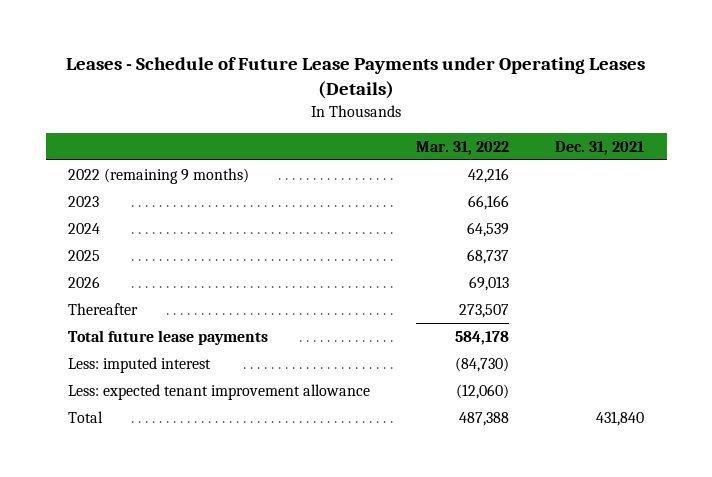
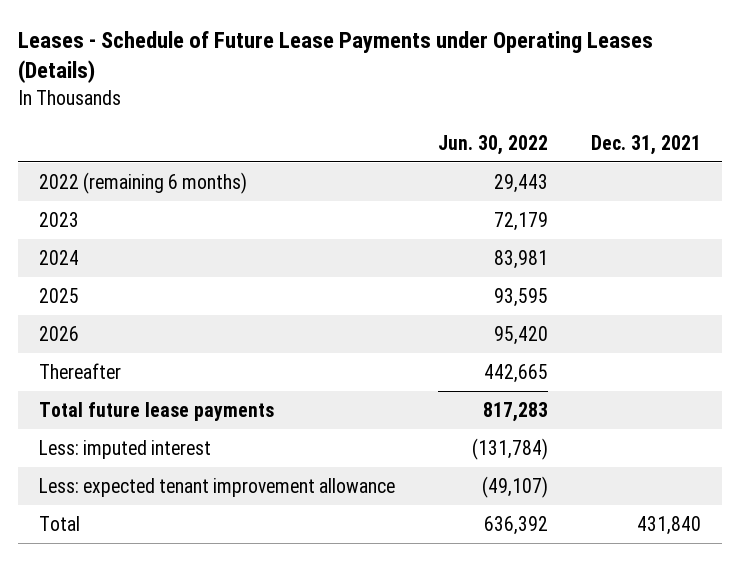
[416,140,510,155] Mar. 31, 2022 -> none
none -> [437,135,548,156] Jun. 30, 2022
[68,168,250,185] 2022 (remaining 9 months) -> [39,171,248,194] 2022 (remaining 6 months)

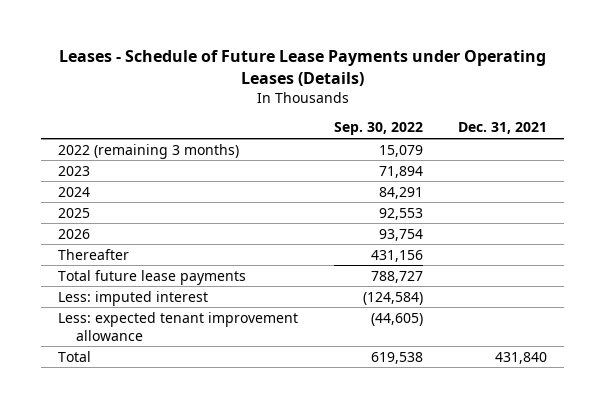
[437,135,548,156] Jun. 30, 2022 -> none
none -> [333,122,423,136] Sep. 30, 2022
[39,171,248,194] 2022 (remaining 6 months) -> [58,143,240,159] 2022 (remaining 3 months)

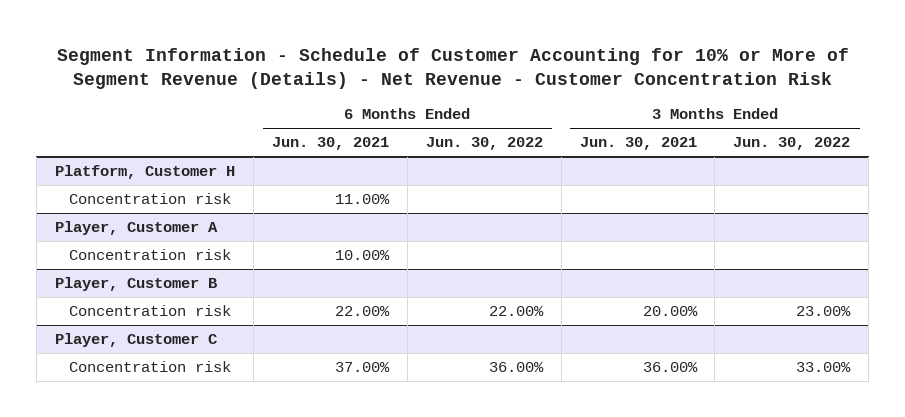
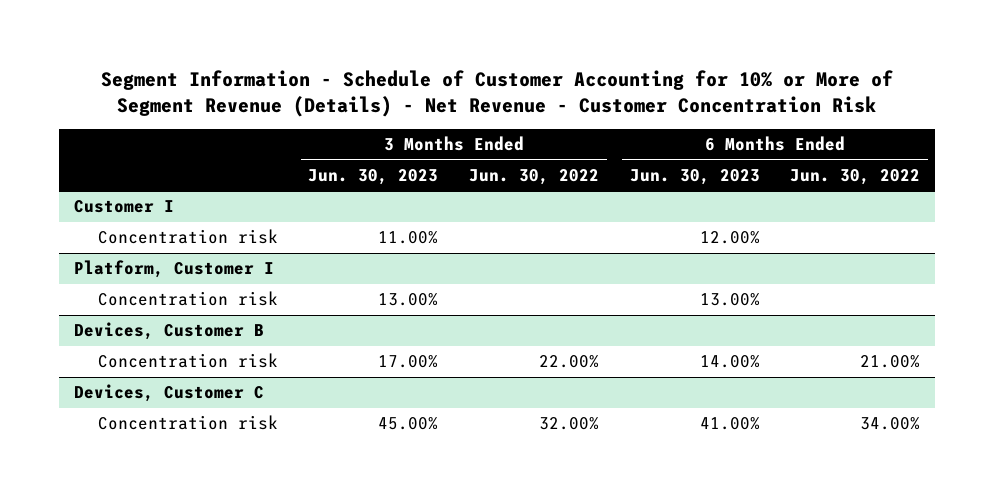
[271,137,389,151] Jun. 30, 2021 -> none
[579,137,697,151] Jun. 30, 2021 -> none
none -> [308,168,439,185] Jun. 30, 2023
none -> [629,168,760,185] Jun. 30, 2023
none -> [74,200,175,214] Customer I
none -> [97,229,278,245] Concentration risk
[54,165,235,180] Platform, Customer H -> [74,260,275,279] Platform, Customer I
[54,221,218,236] Player, Customer A -> none
[69,249,232,261] Concentration risk -> none
[54,277,217,292] Player, Customer B -> [74,322,265,341] Devices, Customer B
[488,306,544,317] 22.00% -> [860,355,921,369] 21.00%
[796,306,852,317] 23.00% -> [538,355,599,369] 22.00%
[54,333,217,348] Player, Customer C -> [74,384,265,403] Devices, Customer C
[488,362,544,373] 36.00% -> [860,417,921,431] 34.00%
[796,362,852,373] 33.00% -> [538,417,599,431] 32.00%

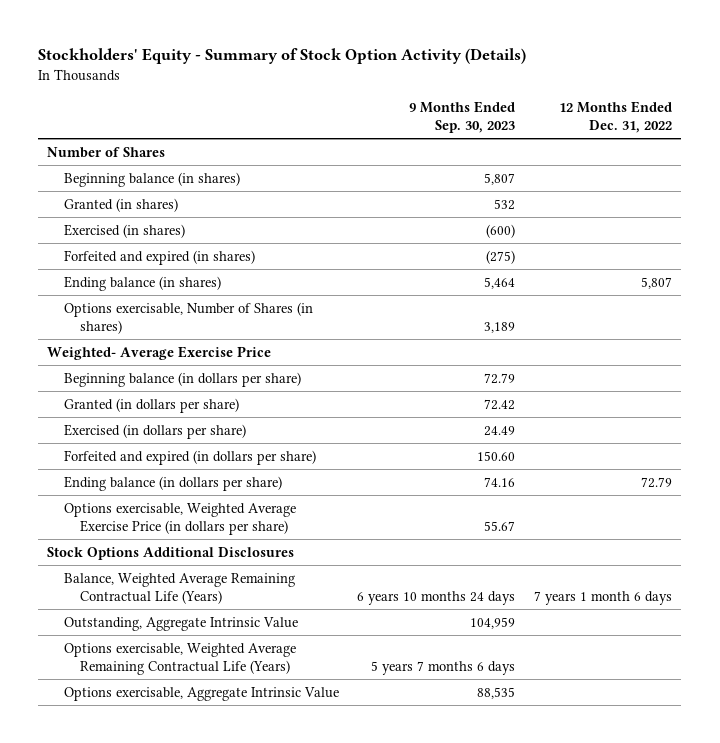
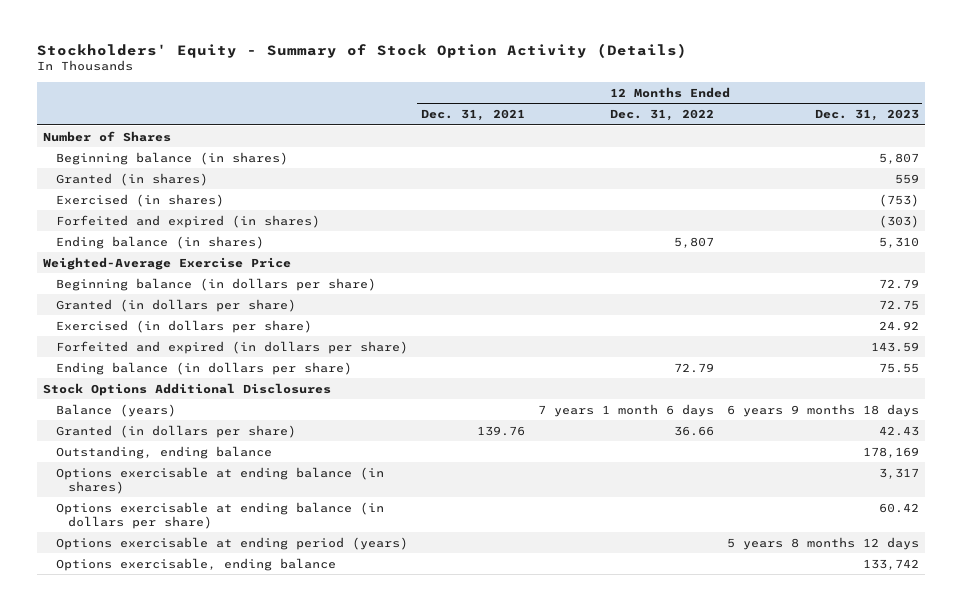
[409,101,516,133] 9 Months Ended Sep. 30, 2023 -> none
none -> [420,109,525,122] Dec. 31, 2021
none -> [814,109,919,122] Dec. 31, 2023
[63,301,313,334] Options exercisable, Number of Shares (in shares) -> none
[47,345,272,360] Weighted- Average Exercise Price -> [43,256,292,270] Weighted-Average Exercise Price
[63,502,296,535] Options exercisable, Weighted Average Exercise Price (in dollars per share) -> none
[63,572,295,604] Balance, Weighted Average Remaining Contractual Life (Years) -> [55,403,176,417] Balance (years)
none -> [55,424,296,438] Granted (in dollars per share)
[63,616,298,631] Outstanding, Aggregate Intrinsic Value -> [55,445,272,459] Outstanding, ending balance
none -> [55,466,384,494] Options exercisable at ending balance (in shares)
none -> [55,501,384,529] Options exercisable at ending balance (in dollars per share)
[63,642,296,675] Options exercisable, Weighted Average Remaining Contractual Life (Years) -> [55,536,408,550] Options exercisable at ending period (years)
[63,686,339,701] Options exercisable, Aggregate Intrinsic Value -> [55,557,336,571] Options exercisable, ending balance

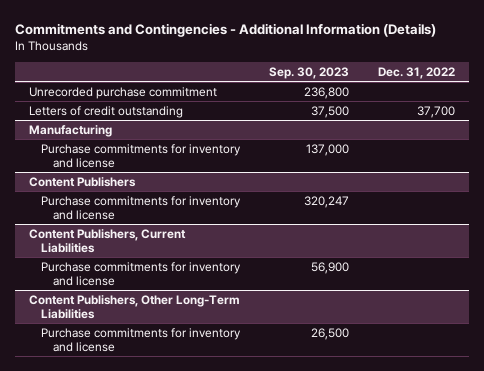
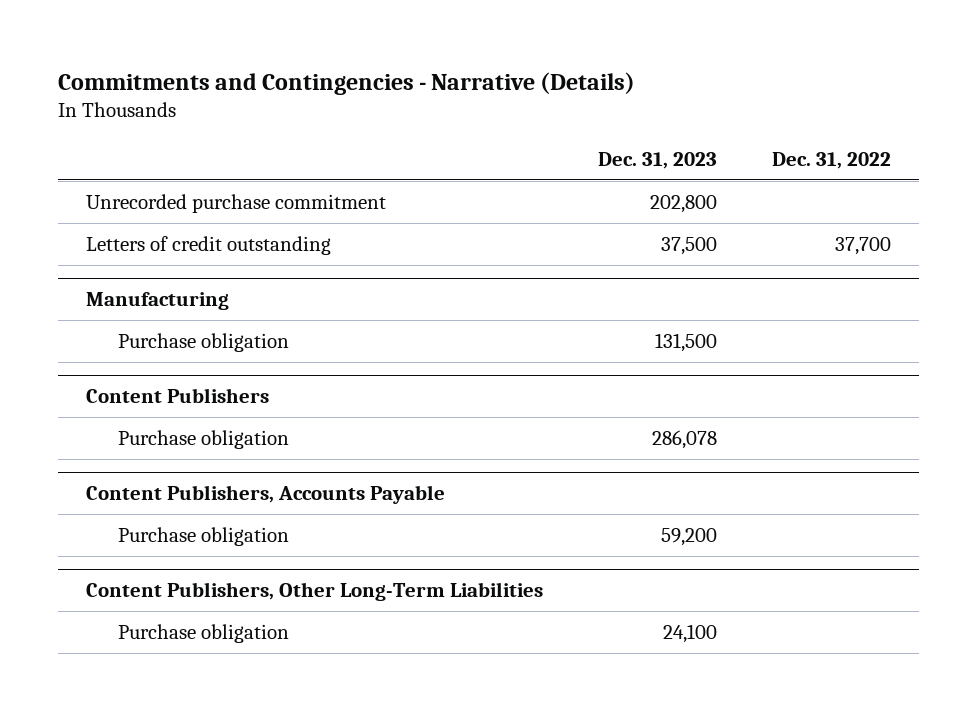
[15,22,437,37] Commitments and Contingencies - Additional Information (Details) -> [58,71,636,95] Commitments and Contingencies - Narrative (Details)
[269,66,350,79] Sep. 30, 2023 -> none
none -> [598,151,718,169] Dec. 31, 2023
[41,143,242,168] Purchase commitments for inventory and license -> [118,332,290,352] Purchase obligation
[29,228,187,253] Content Publishers, Current Liabilities -> none
[41,261,242,286] Purchase commitments for inventory and license -> none
[41,195,242,220] Purchase commitments for inventory and license -> [118,429,290,449] Purchase obligation
none -> [85,484,445,504] Content Publishers, Accounts Payable
none -> [118,526,290,546] Purchase obligation
[41,327,242,352] Purchase commitments for inventory and license -> [118,623,290,643] Purchase obligation

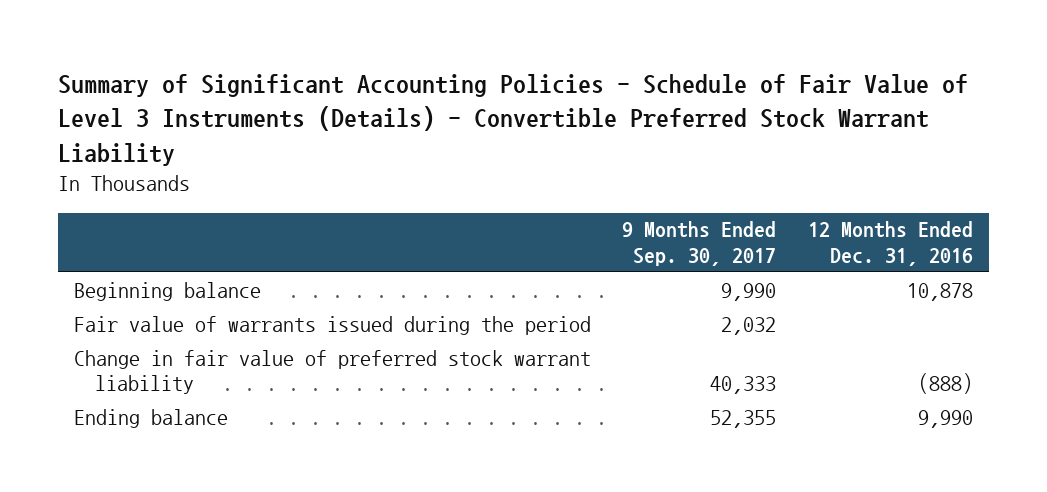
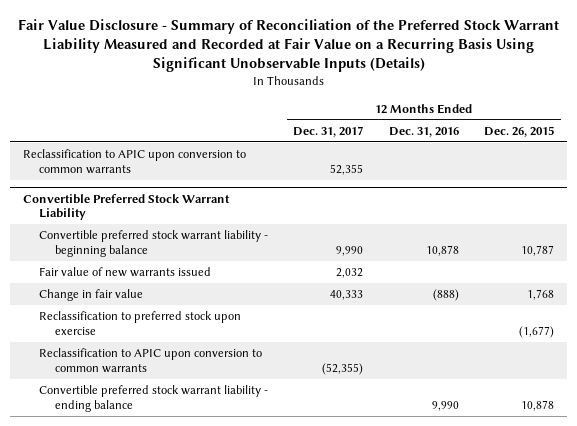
[57,74,968,166] Summary of Significant Accounting Policies - Schedule of Fair Value of Level 3 Instruments (Details) - Convertible Preferred Stock Warrant Liability -> [17,18,559,73] Fair Value Disclosure - Summary of Reconciliation of the Preferred Stock Warrant Liability Measured and Recorded at Fair Value on a Recurring Basis Using Significant Unobservable Inputs (Details)
[622,221,777,267] 9 Months Ended Sep. 30, 2017 -> none
none -> [293,125,364,137] Dec. 31, 2017
none -> [484,125,555,137] Dec. 26, 2015
[73,281,261,301] Beginning balance -> none
[73,315,591,335] Fair value of warrants issued during the period -> none
[73,349,591,395] Change in fair value of preferred stock warrant liability -> none
[73,408,228,428] Ending balance -> none
none -> [22,149,246,174] Reclassification to APIC upon conversion to common warrants
none -> [22,193,230,221] Convertible Preferred Stock Warrant Liability
none -> [38,230,268,257] Convertible preferred stock warrant liability - beginning balance
none -> [38,267,211,278] Fair value of new warrants issued
none -> [38,289,143,302] Change in fair value
none -> [38,311,241,335] Reclassification to preferred stock upon exercise
none -> [38,348,262,373] Reclassification to APIC upon conversion to common warrants
none -> [38,385,268,412] Convertible preferred stock warrant liability - ending balance

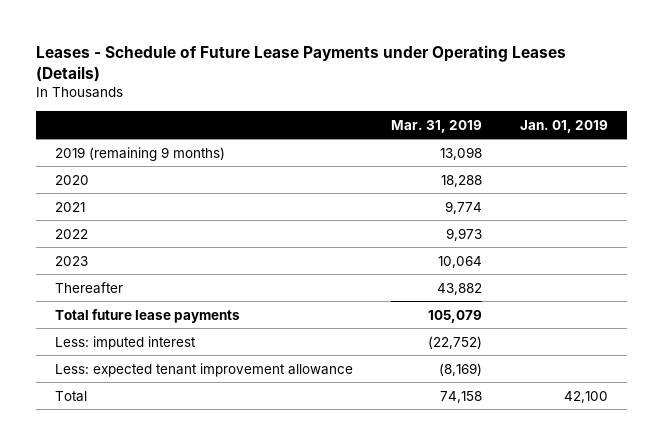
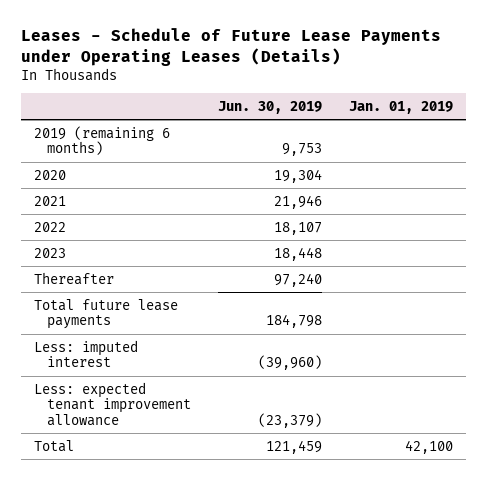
[391,119,483,133] Mar. 31, 2019 -> none
none -> [218,101,323,115] Jun. 30, 2019
[55,146,226,161] 2019 (remaining 9 months) -> [34,125,171,156] 2019 (remaining 6 months)

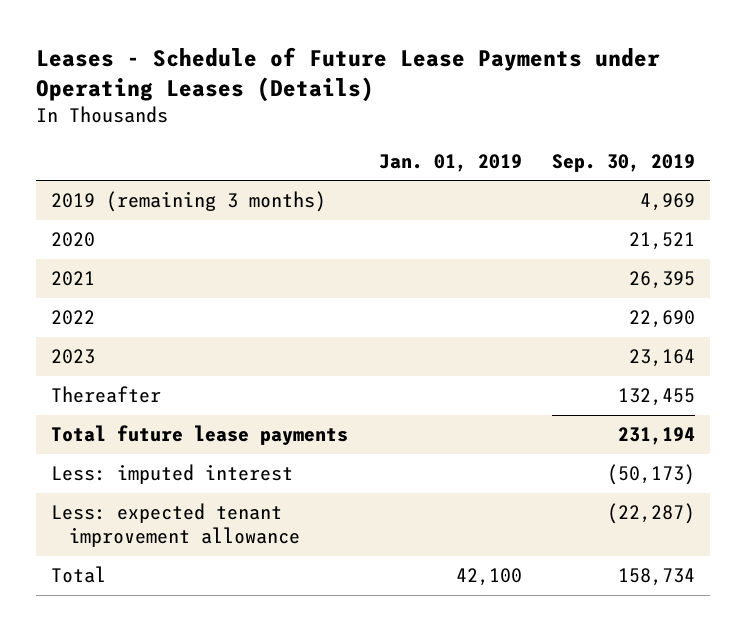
[218,101,323,115] Jun. 30, 2019 -> none
none -> [552,153,696,172] Sep. 30, 2019
[34,125,171,156] 2019 (remaining 6 months) -> [50,191,326,213] 2019 (remaining 3 months)

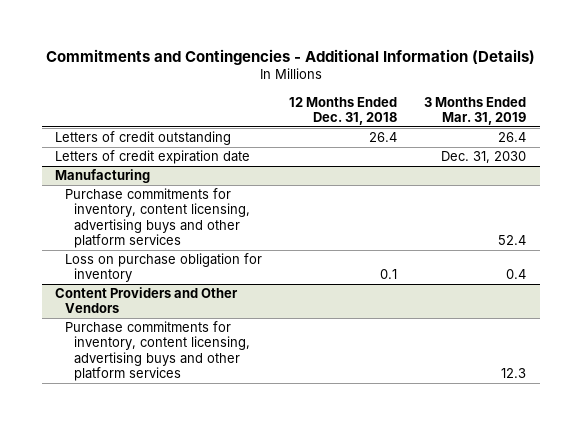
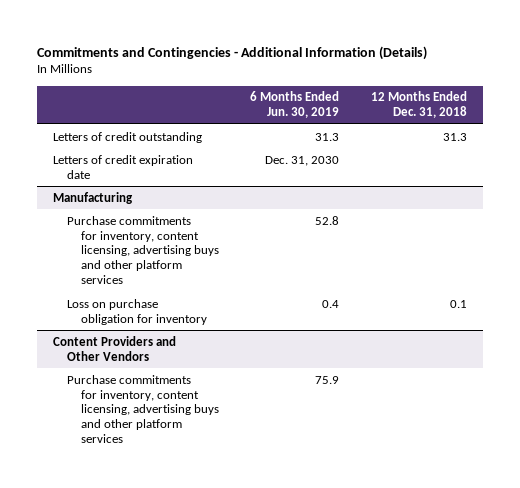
[424,96,527,125] 3 Months Ended Mar. 31, 2019 -> none
none -> [250,91,340,119] 6 Months Ended Jun. 30, 2019
[368,132,397,143] 26.4 -> [442,132,467,141] 31.3

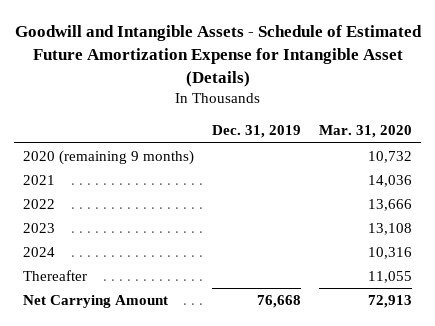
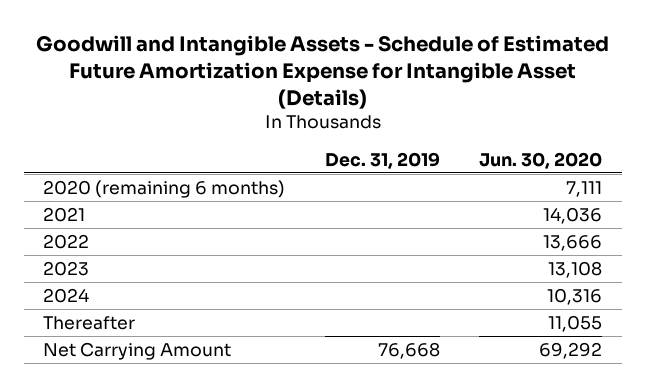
[319,125,413,139] Mar. 31, 2020 -> none
none -> [479,151,603,169] Jun. 30, 2020
[23,150,195,166] 2020 (remaining 9 months) -> [43,179,286,198] 2020 (remaining 6 months)

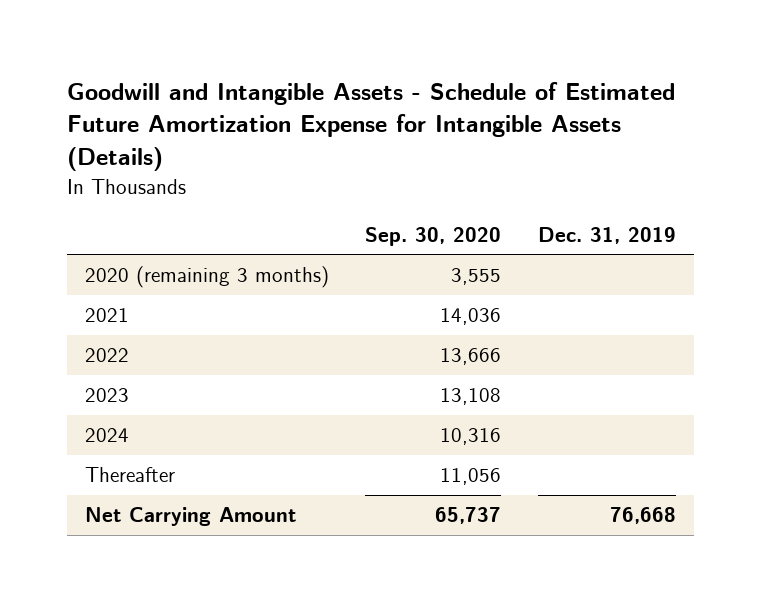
[35,34,609,109] Goodwill and Intangible Assets - Schedule of Estimated Future Amortization Expense for Intangible Asset (Details) -> [67,81,676,172] Goodwill and Intangible Assets - Schedule of Estimated Future Amortization Expense for Intangible Assets (Details)
[479,151,603,169] Jun. 30, 2020 -> none
none -> [365,226,502,246] Sep. 30, 2020
[43,179,286,198] 2020 (remaining 6 months) -> [85,266,330,289] 2020 (remaining 3 months)

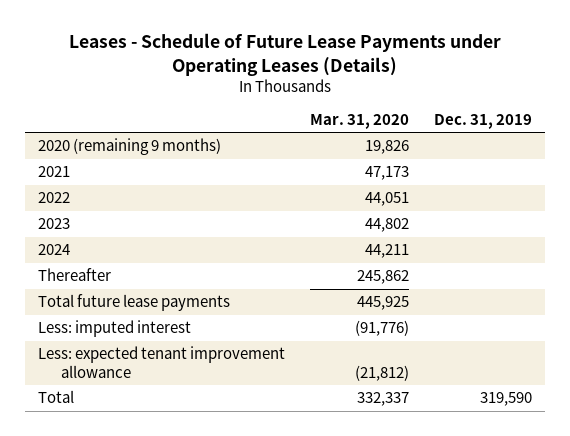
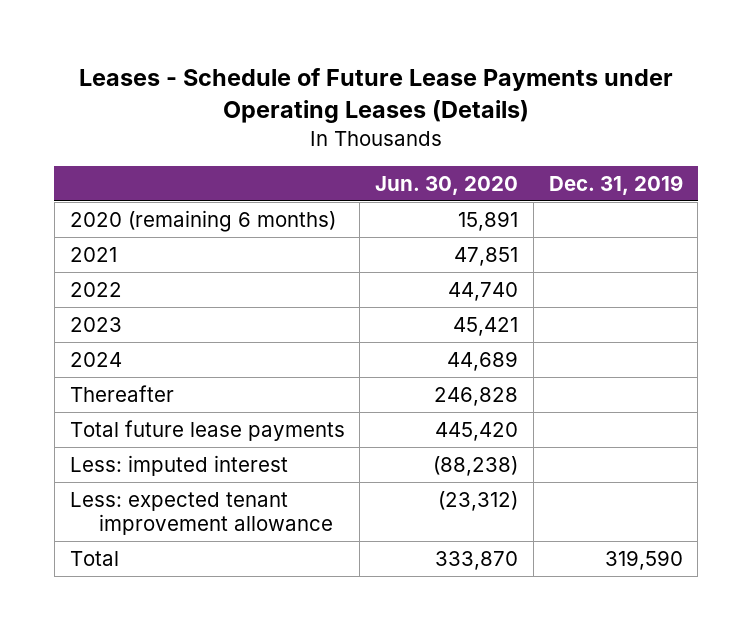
[309,114,409,130] Mar. 31, 2020 -> none
none -> [375,176,519,196] Jun. 30, 2020
[37,138,221,156] 2020 (remaining 9 months) -> [69,209,336,232] 2020 (remaining 6 months)

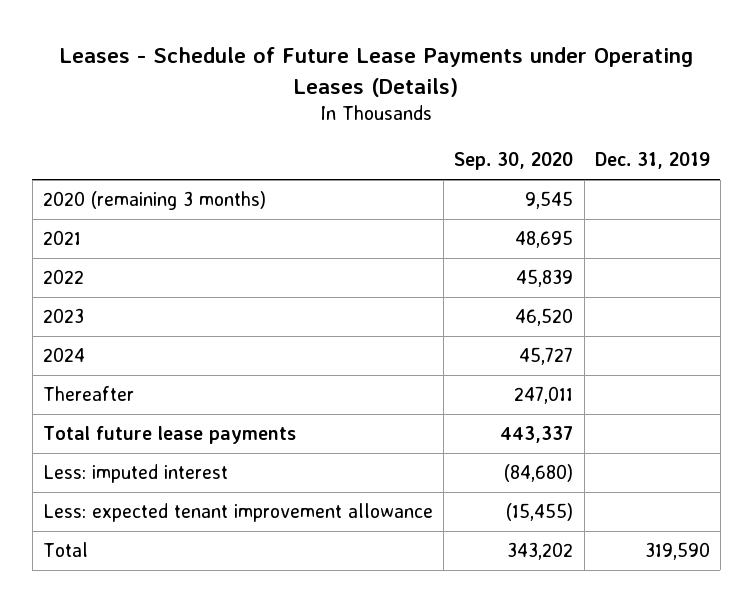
[375,176,519,196] Jun. 30, 2020 -> none
none -> [454,152,574,171] Sep. 30, 2020
[69,209,336,232] 2020 (remaining 6 months) -> [42,191,266,211] 2020 (remaining 3 months)

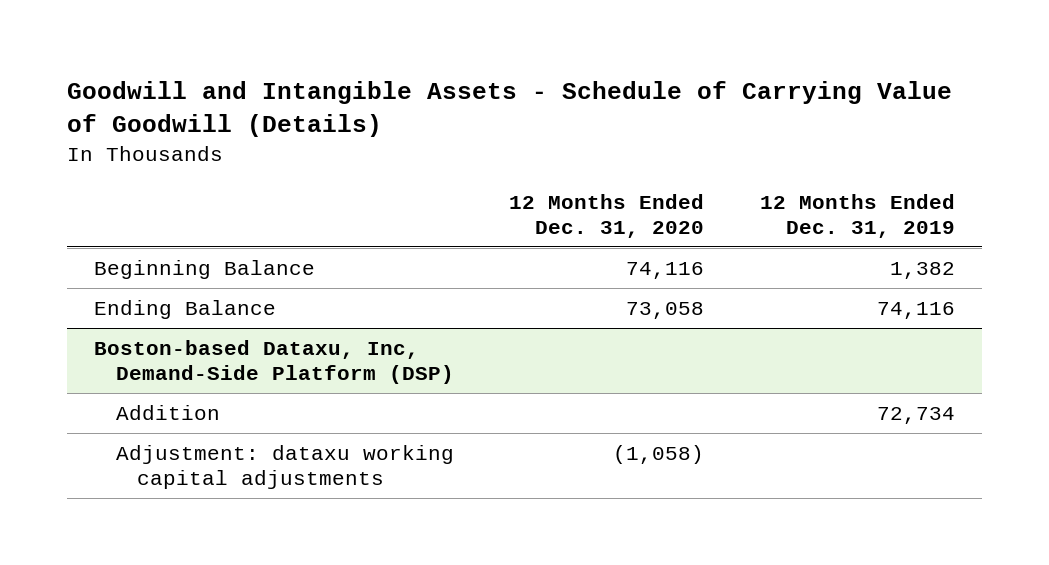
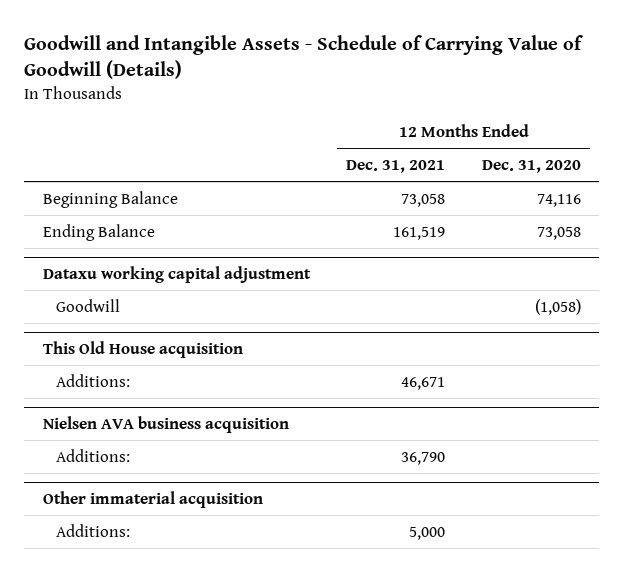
[759,193,955,238] 12 Months Ended Dec. 31, 2019 -> none
none -> [346,160,446,174] Dec. 31, 2021
[115,404,220,420] Addition -> none
[94,339,454,384] Boston-based Dataxu, Inc, Demand-Side Platform (DSP) -> [42,266,311,284] Dataxu working capital adjustment
[115,444,454,489] Adjustment: dataxu working capital adjustments -> [56,298,121,312] Goodwill
none -> [42,341,243,359] This Old House acquisition
none -> [56,373,131,387] Additions:
none -> [42,416,289,434] Nielsen AVA business acquisition
none -> [56,448,131,462] Additions:
none -> [42,491,263,509] Other immaterial acquisition
none -> [56,523,131,537] Additions:

